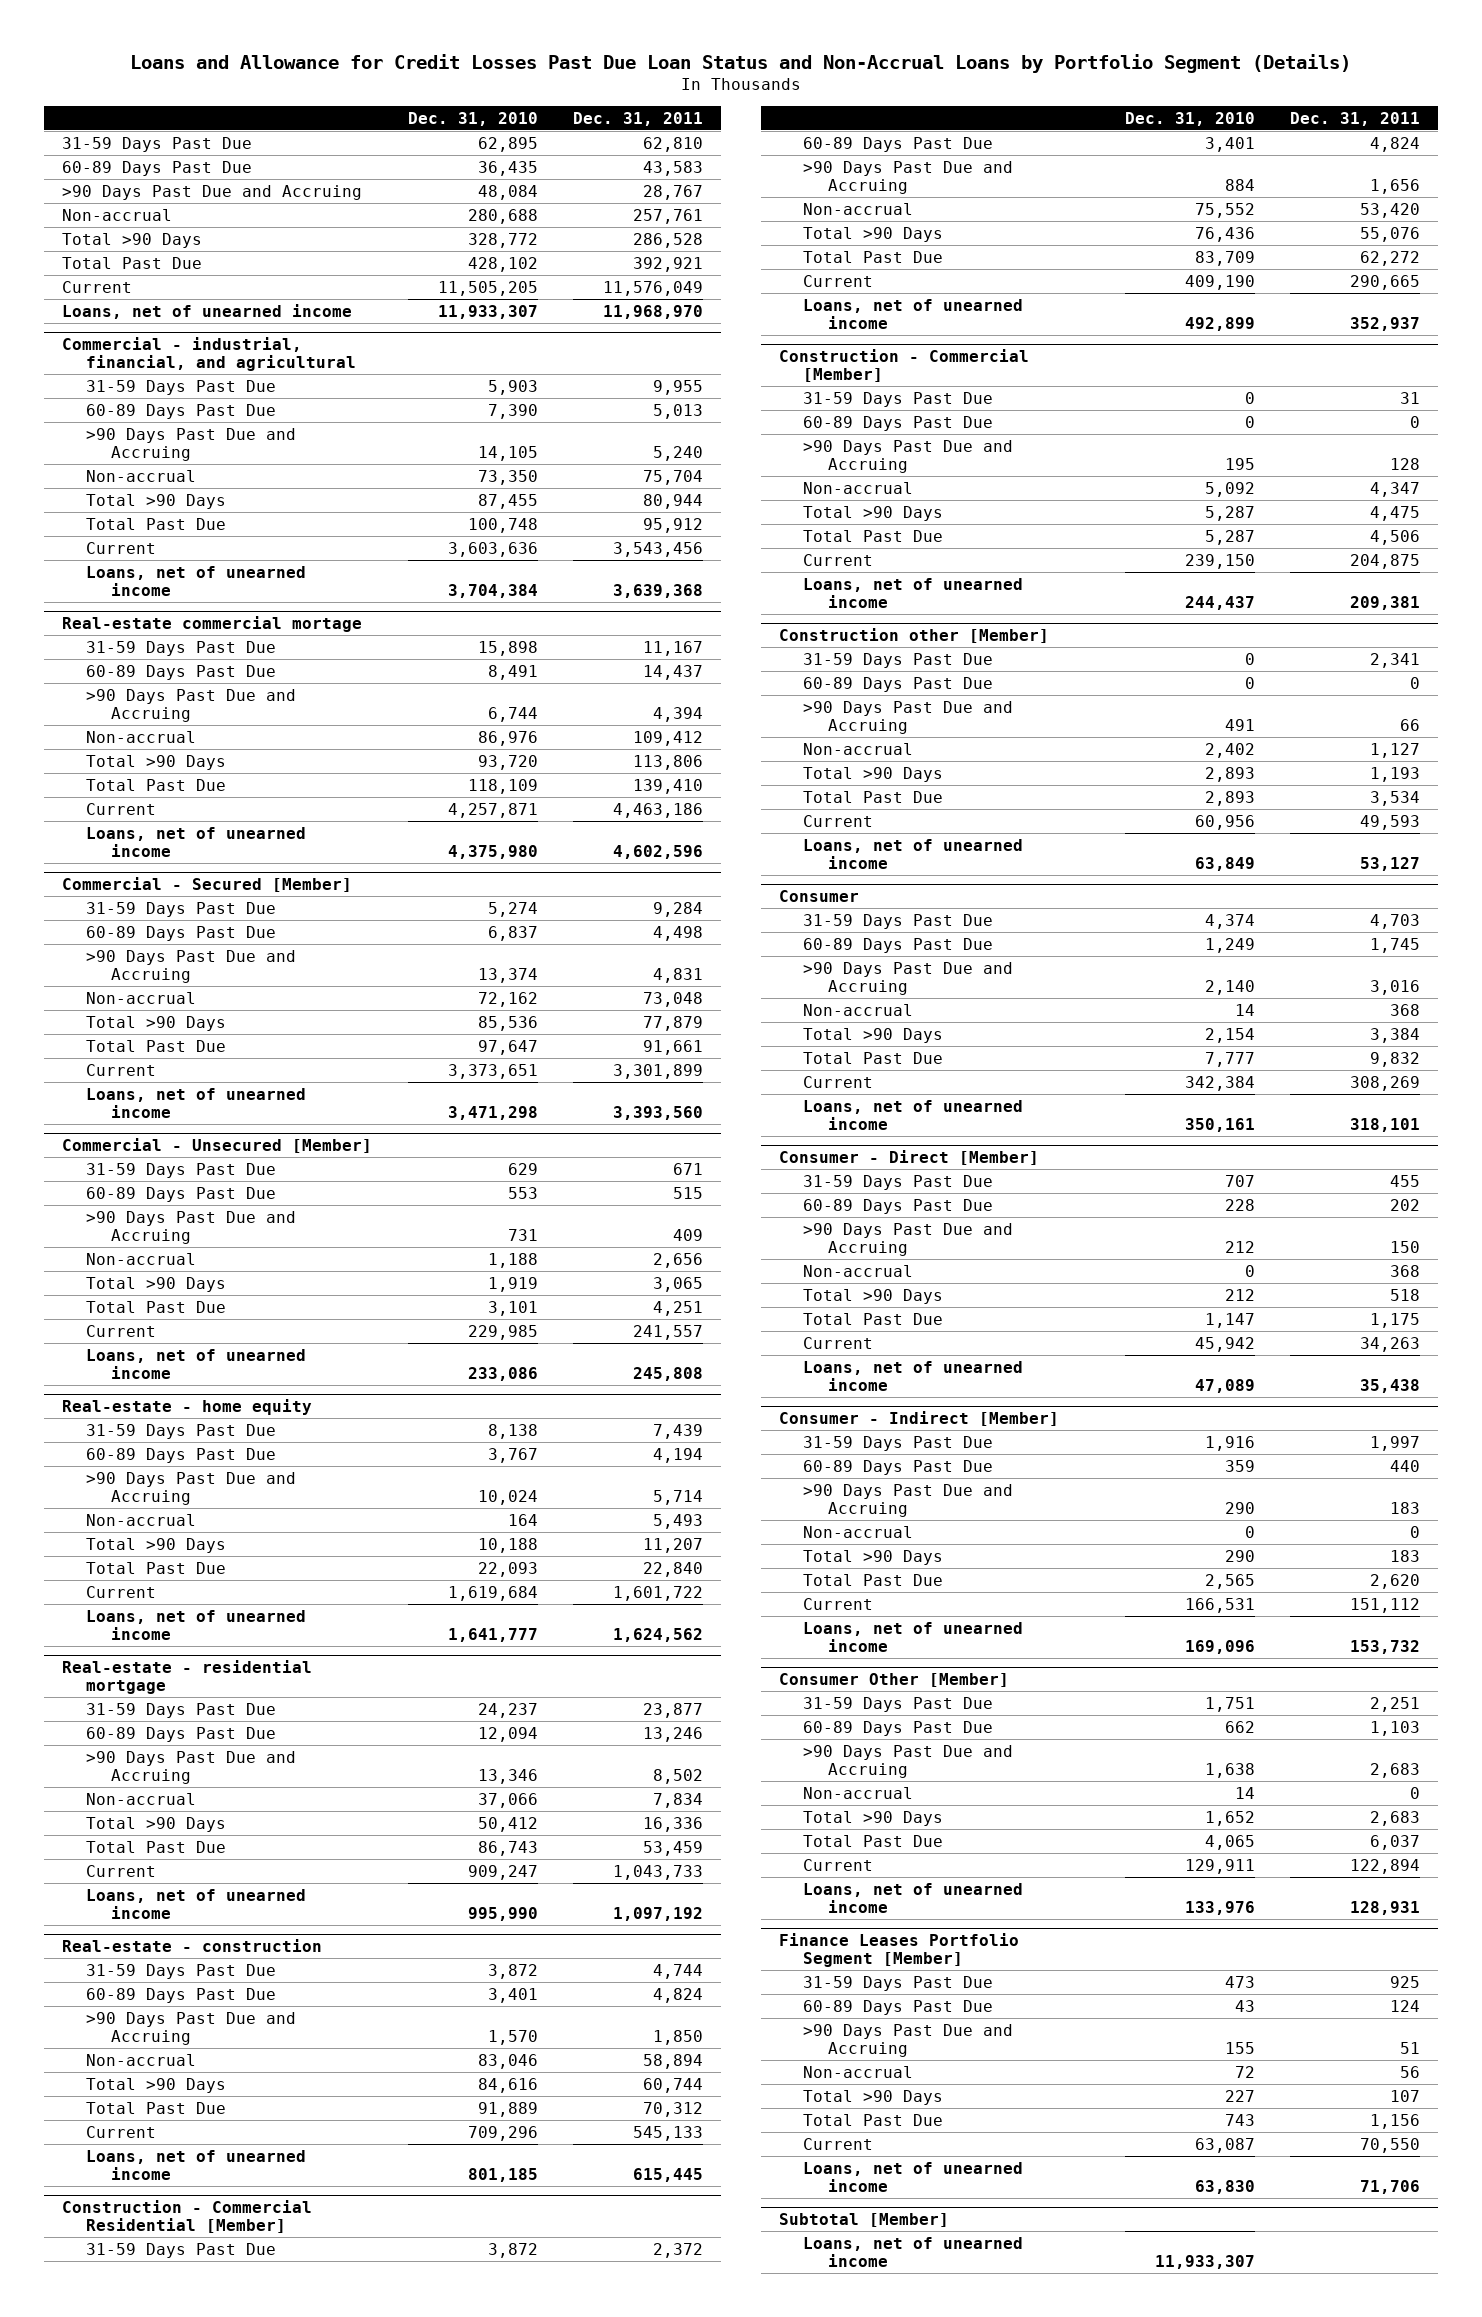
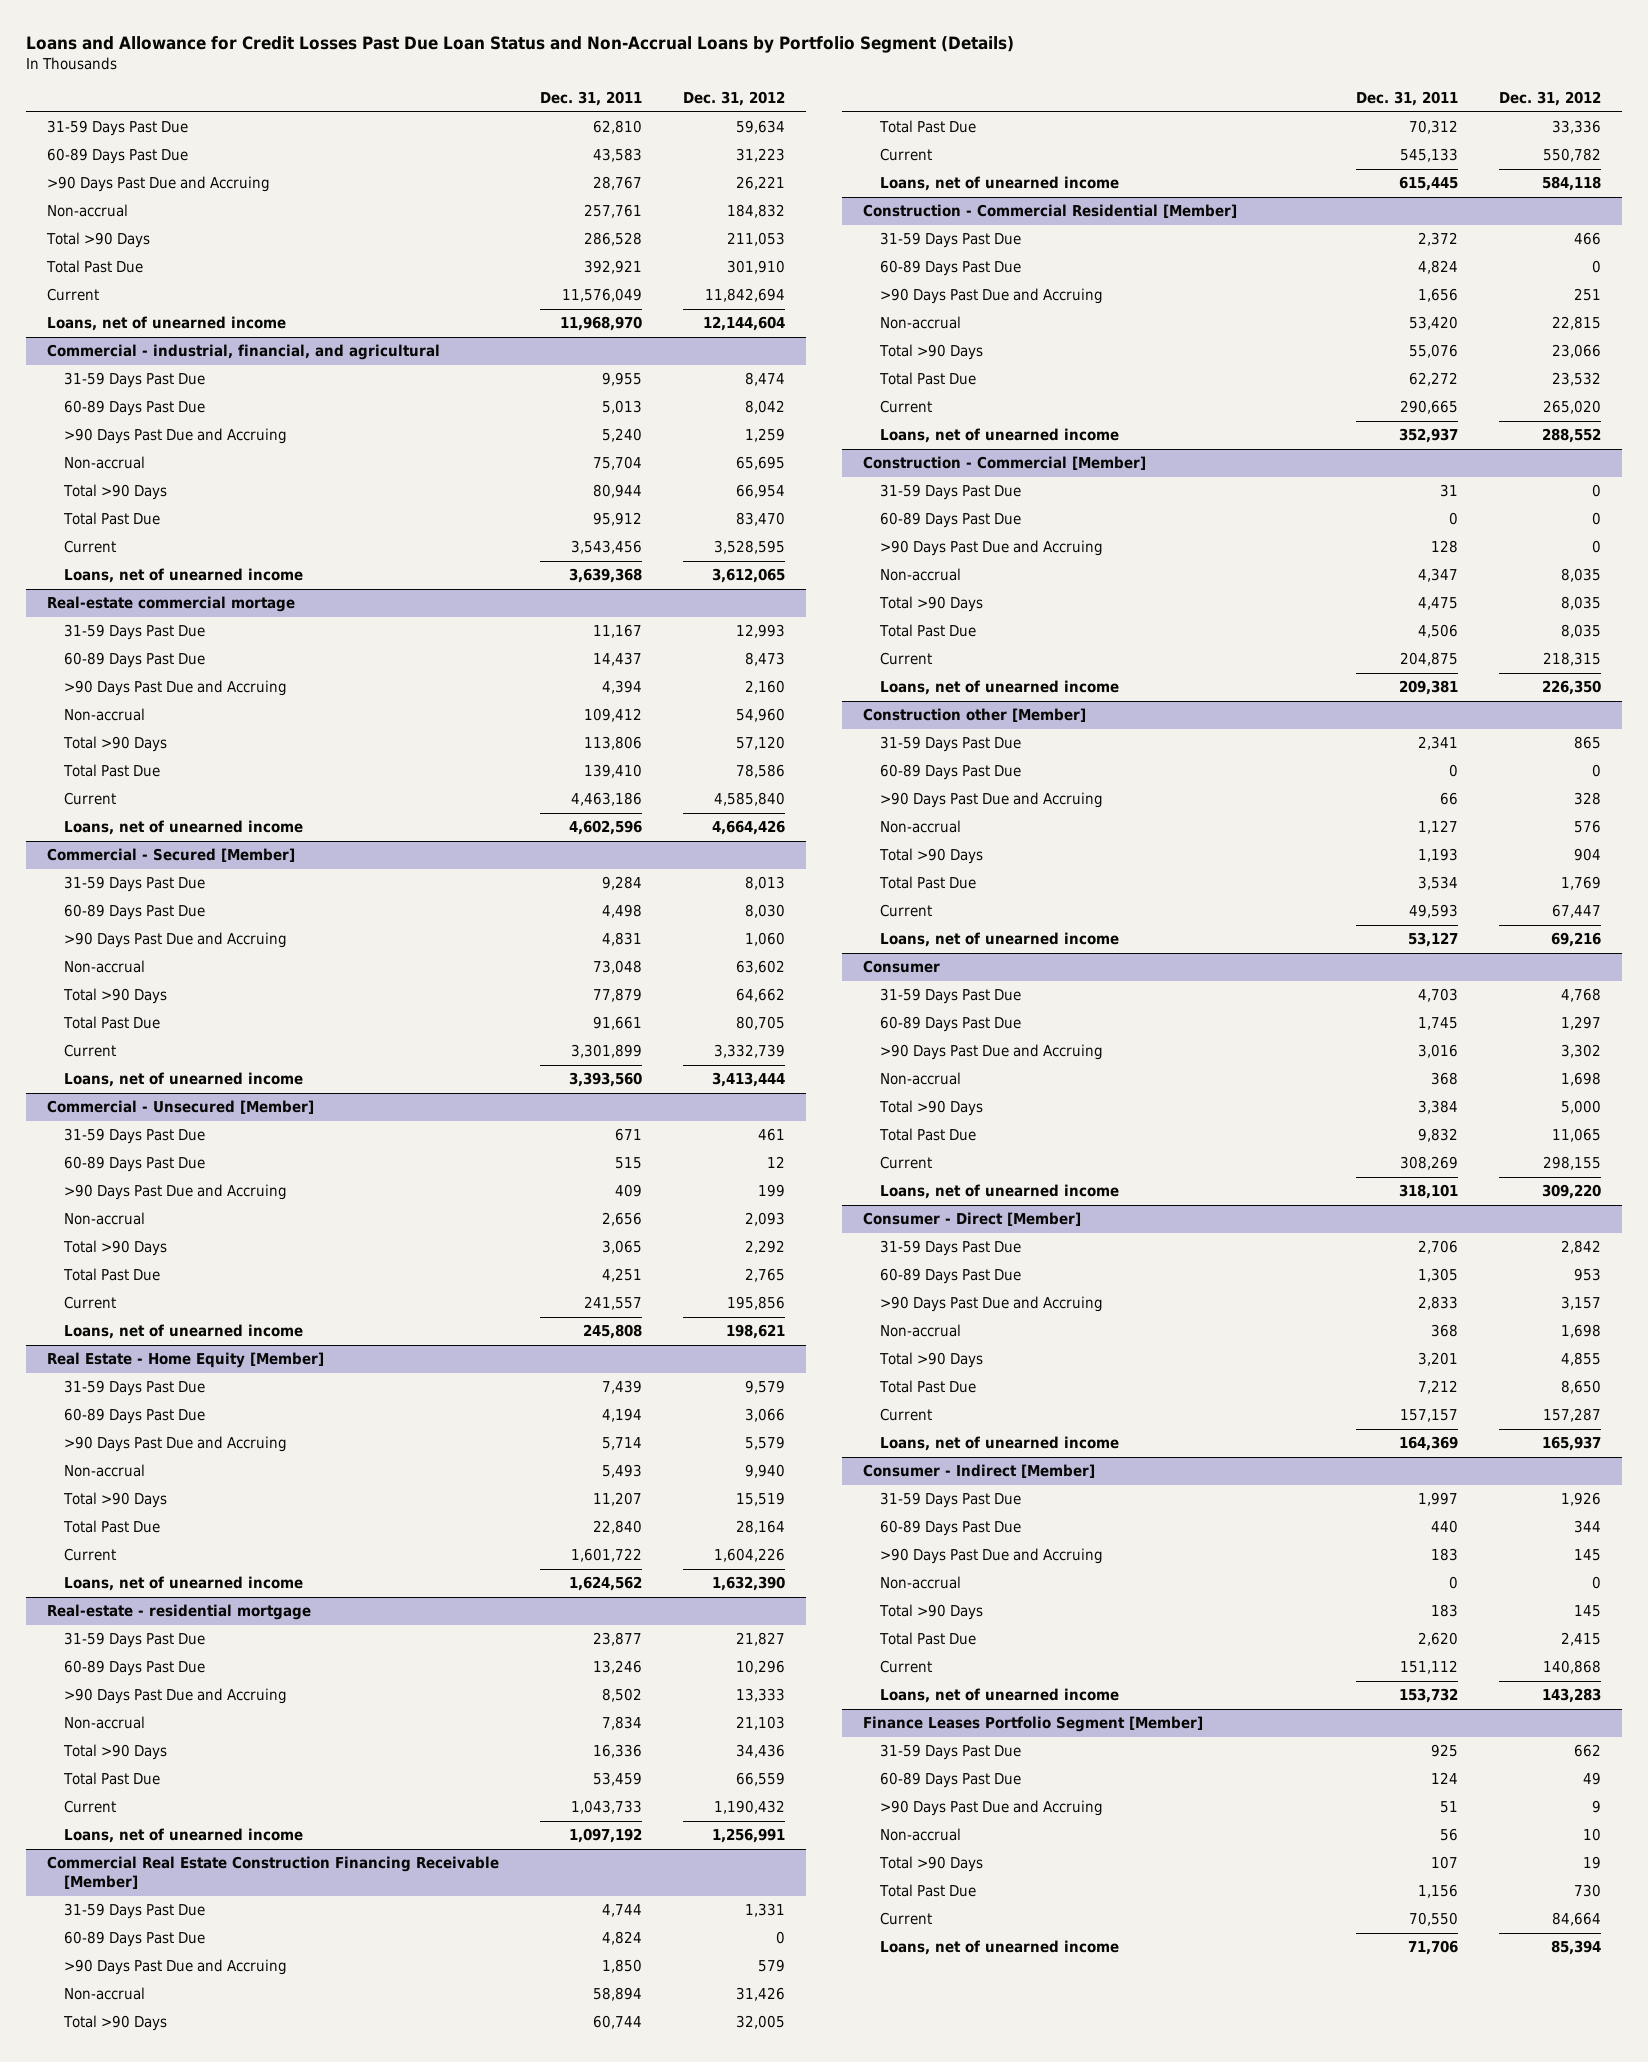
[407,111,538,126] Dec. 31, 2010 -> none
none -> [683,91,786,107] Dec. 31, 2012
[61,1398,312,1415] Real-estate - home equity -> [46,1352,324,1369] Real Estate - Home Equity [Member]
[61,1938,322,1952] Real-estate - construction -> none
none -> [46,1856,499,1890] Commercial Real Estate Construction Financing Receivable [Member]
[1390,1174,1421,1187] 455 -> [1417,1240,1458,1255] 2,706
[1390,1198,1421,1211] 202 -> [1417,1268,1458,1283] 1,305
[1390,1241,1421,1254] 150 -> [1417,1296,1458,1311] 2,833
[1390,1288,1421,1301] 518 -> [1417,1352,1458,1367] 3,201
[1370,1312,1421,1328] 1,175 -> [1417,1380,1458,1395] 7,212
[1360,1336,1421,1352] 34,263 -> [1399,1409,1458,1423] 157,157
[1360,1379,1421,1394] 35,438 -> [1398,1436,1458,1452] 164,369
[778,1672,1009,1687] Consumer Other [Member] -> none
[803,1696,994,1712] 31-59 Days Past Due -> none
[803,1720,994,1736] 60-89 Days Past Due -> none
[803,1744,1014,1779] >90 Days Past Due and Accruing -> none
[803,1786,914,1799] Non-accrual -> none
[803,1810,944,1826] Total >90 Days -> none
[803,1834,944,1847] Total Past Due -> none
[803,1858,874,1871] Current -> none
[803,1882,1024,1914] Loans, net of unearned income -> none
[778,2212,949,2227] Subtotal [Member] -> none
[803,2236,1024,2268] Loans, net of unearned income -> none

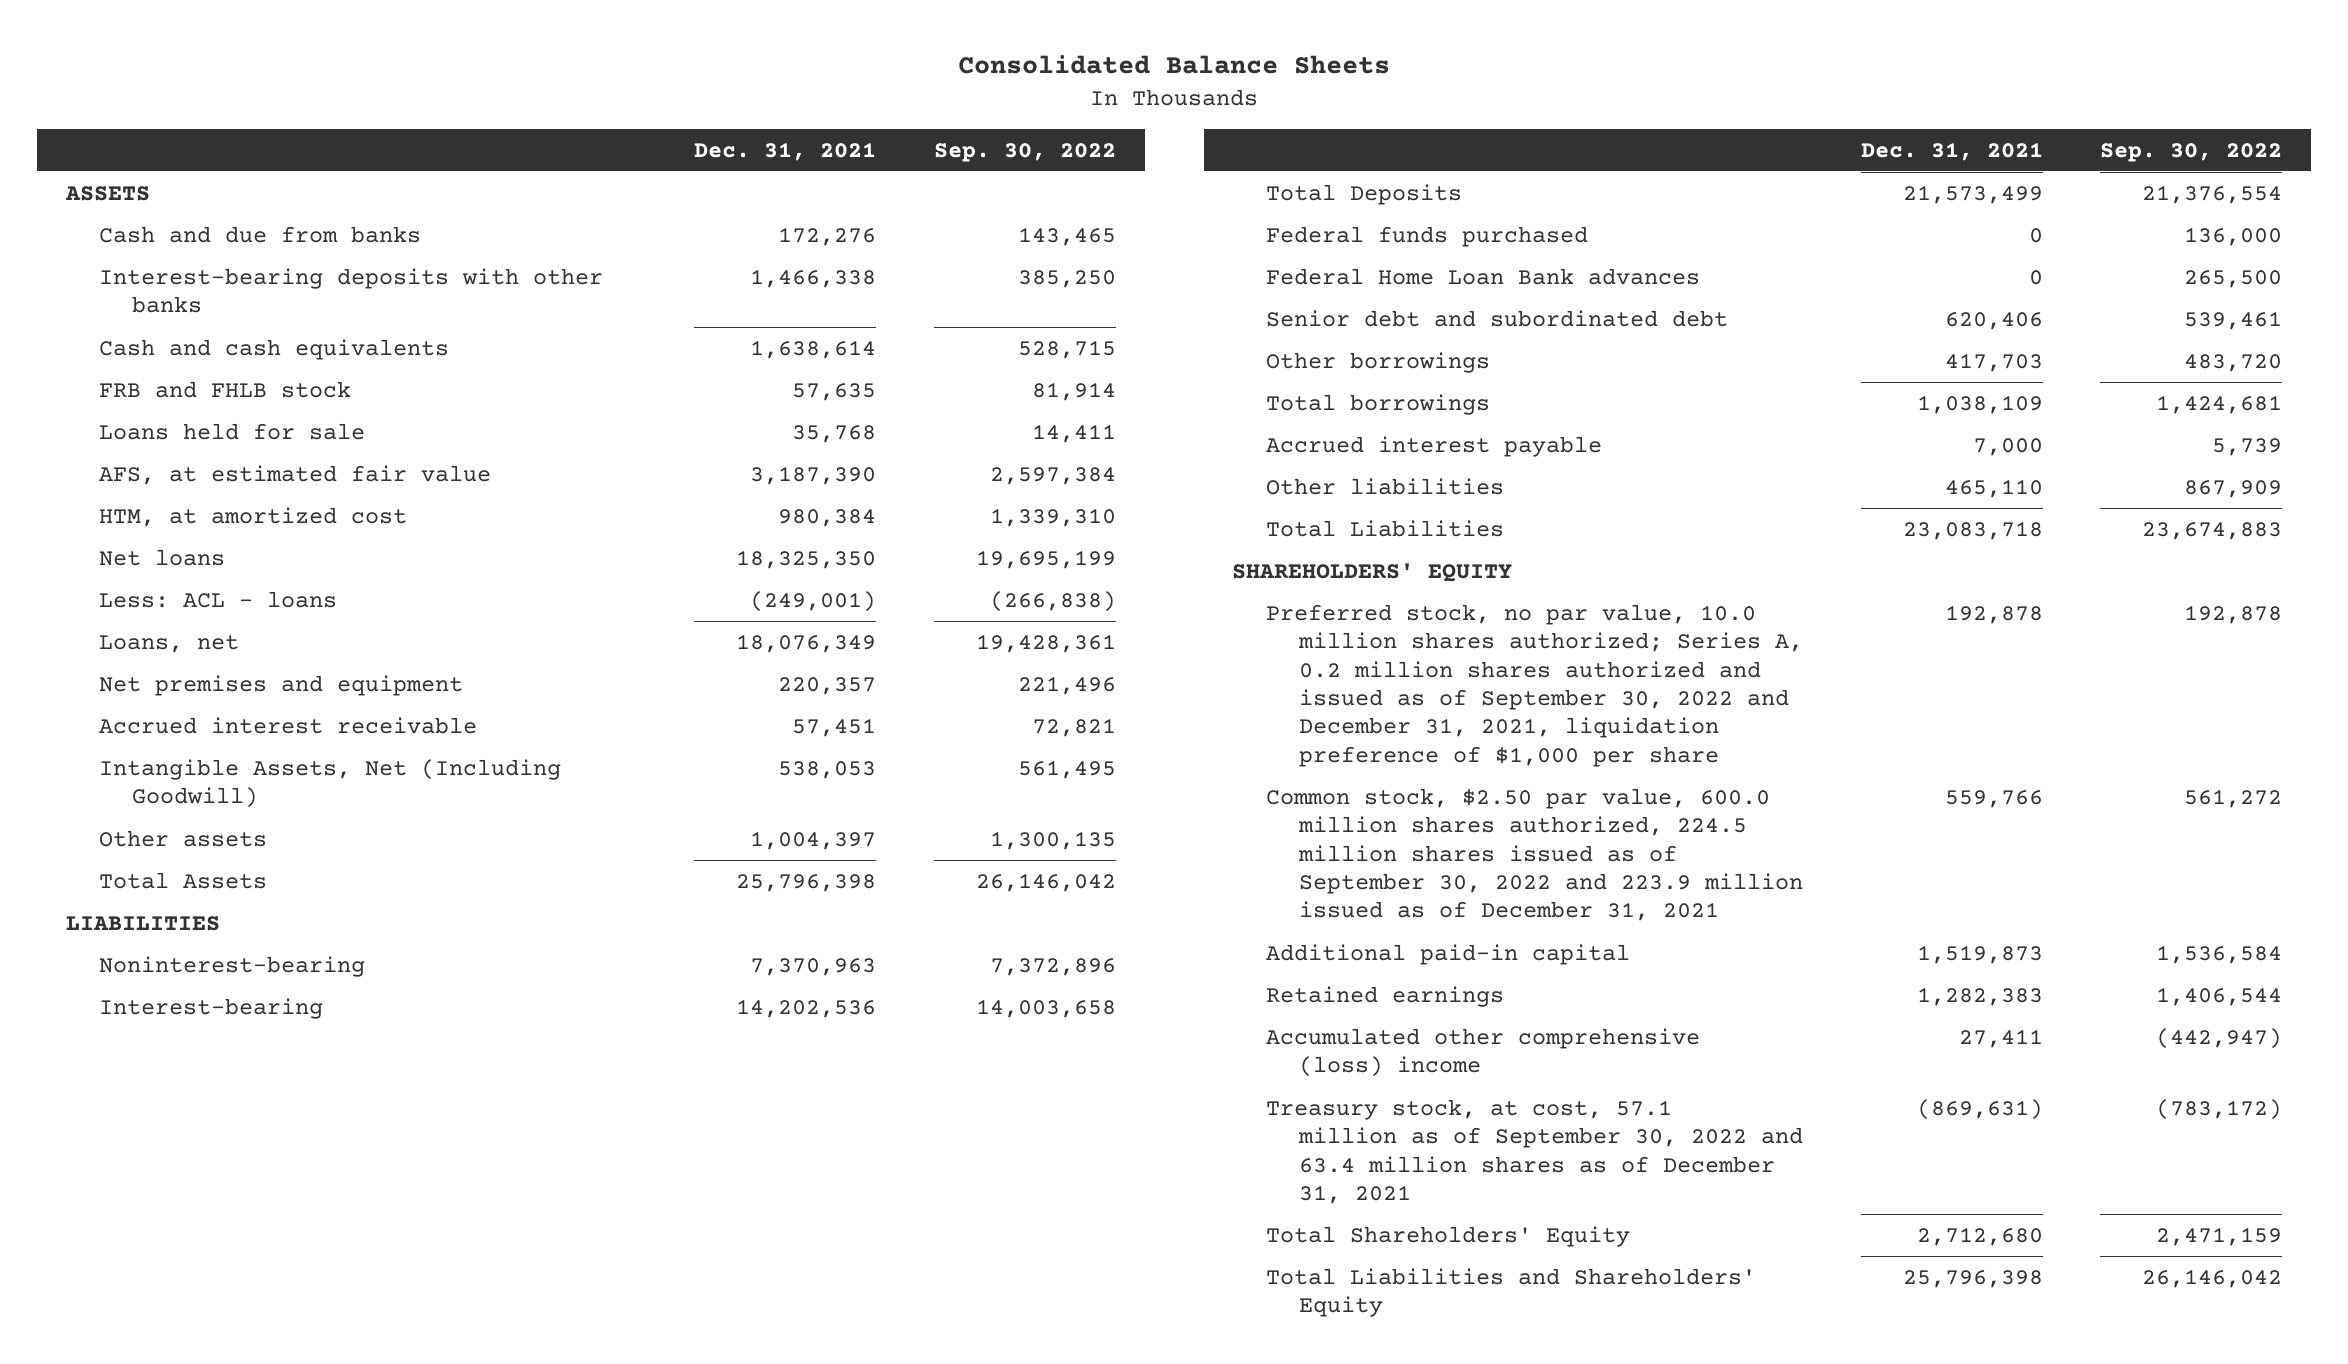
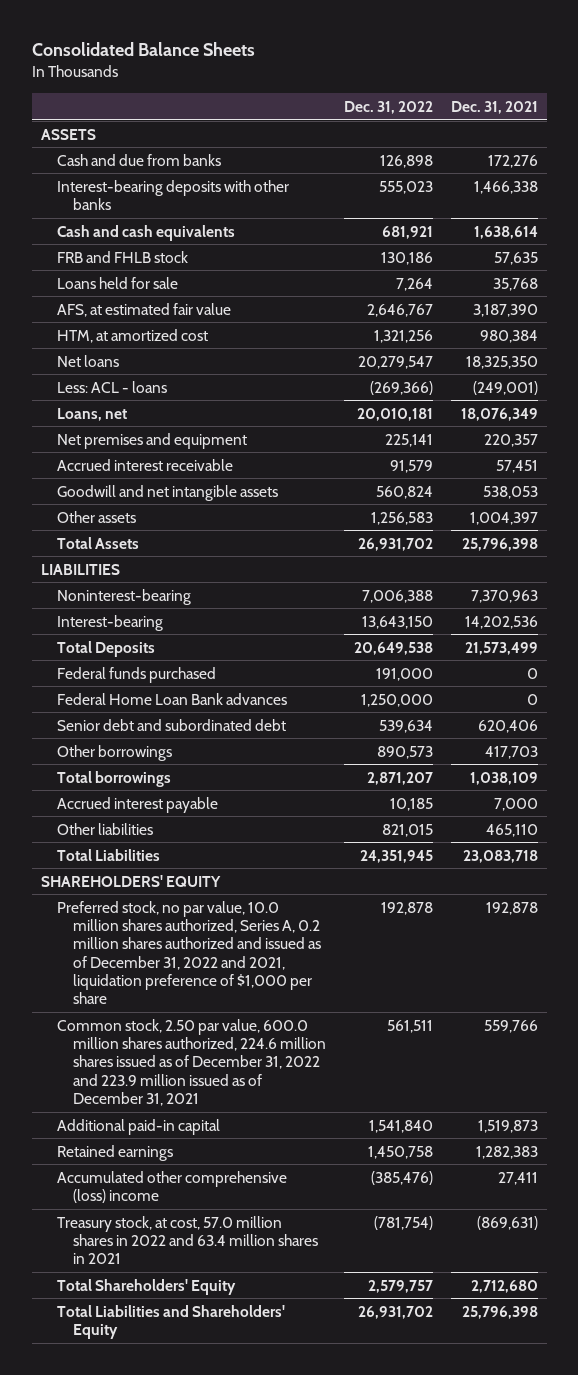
[933,142,1116,162] Sep. 30, 2022 -> none
none -> [344,100,434,114] Dec. 31, 2022
[99,758,562,809] Intangible Assets, Net (Including Goodwill) -> [57,484,279,501] Goodwill and net intangible assets
[1265,603,1803,767] Preferred stock, no par value, 10.0 million shares authorized; Series A, 0.2 million shares authorized and issued as of September 30, 2022 and December 31, 2021, liquidation preference of $1,000 per share -> [57,900,322,1005] Preferred stock, no par value, 10.0 million shares authorized, Series A, 0.2 million shares authorized and issued as of December 31, 2022 and 2021, liquidation preference of $1,000 per share
[1265,787,1803,922] Common stock, $2.50 par value, 600.0 million shares authorized, 224.5 million shares issued as of September 30, 2022 and 223.9 million issued as of December 31, 2021 -> [57,1018,327,1106] Common stock, 2.50 par value, 600.0 million shares authorized, 224.6 million shares issued as of December 31, 2022 and 223.9 million issued as of December 31, 2021
[1265,1098,1803,1204] Treasury stock, at cost, 57.1 million as of September 30, 2022 and 63.4 million shares as of December 31, 2021 -> [57,1215,319,1265] Treasury stock, at cost, 57.0 million shares in 2022 and 63.4 million shares in 2021

